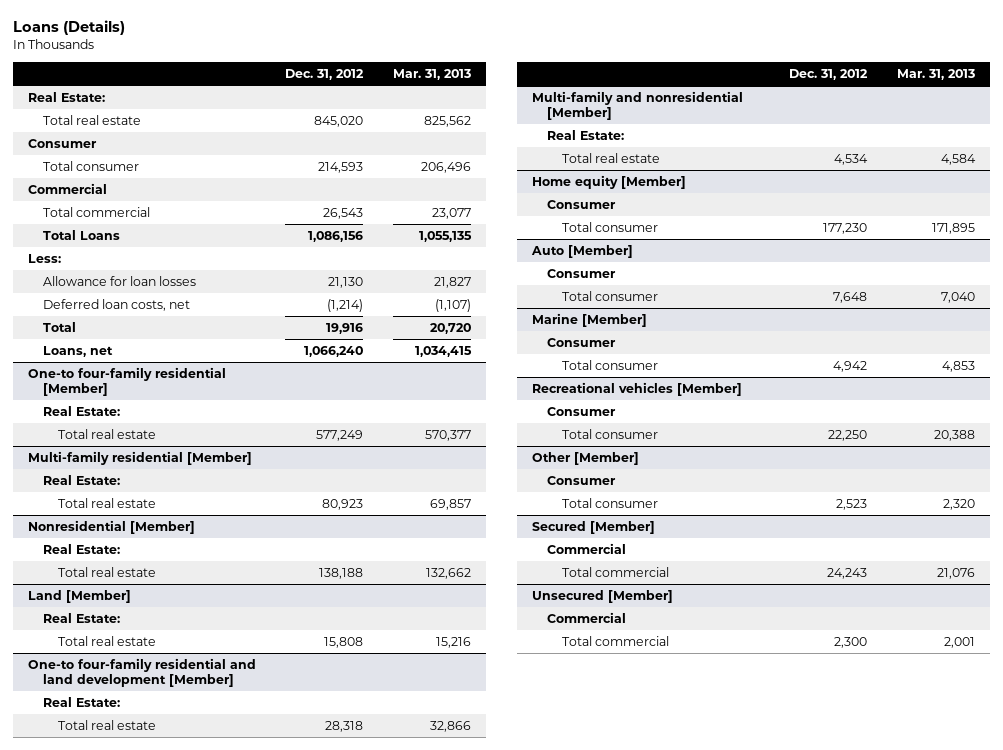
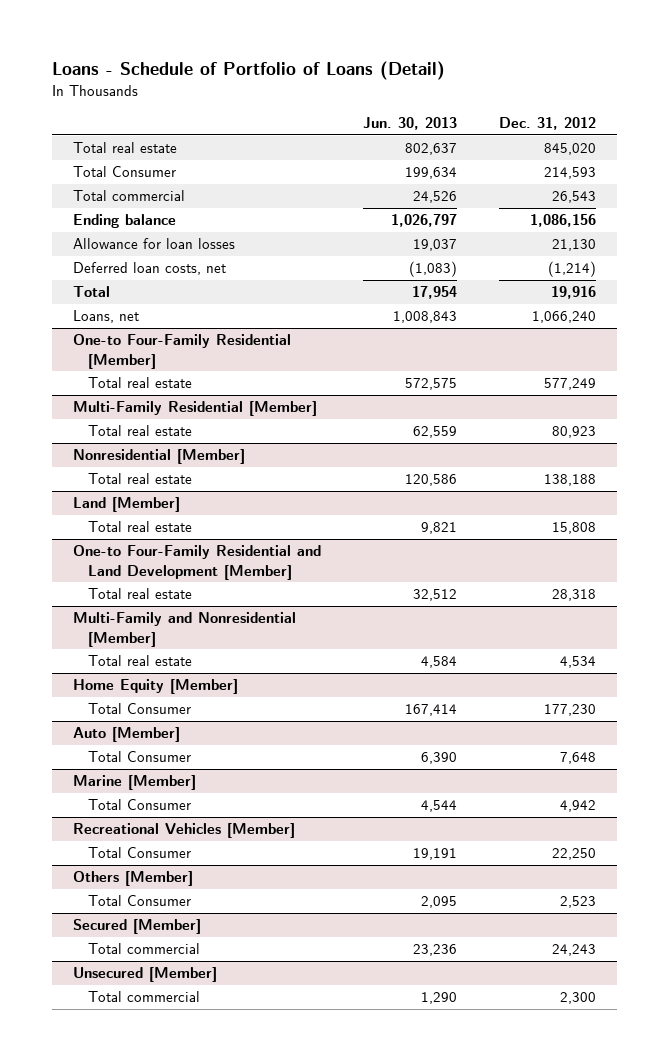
[12,20,125,36] Loans (Details) -> [51,61,445,81] Loans - Schedule of Portfolio of Loans (Detail)
[392,68,471,80] Mar. 31, 2013 -> none
none -> [362,116,457,130] Jun. 30, 2013
[27,92,105,103] Real Estate: -> none
[27,139,97,149] Consumer -> none
[27,183,107,195] Commercial -> none
[43,161,140,172] Total consumer -> [72,166,176,178] Total Consumer
[27,254,61,264] Less: -> none
[43,230,121,241] Total Loans -> [72,214,176,229] Ending balance
[43,406,121,417] Real Estate: -> none
[27,367,226,396] One-to four-family residential [Member] -> [72,334,291,369] One-to Four-Family Residential [Member]
[43,475,121,486] Real Estate: -> none
[27,451,252,466] Multi-family residential [Member] -> [72,401,317,417] Multi-Family Residential [Member]
[43,544,121,555] Real Estate: -> none
[43,613,121,624] Real Estate: -> none
[43,697,121,708] Real Estate: -> none
[27,658,256,687] One-to four-family residential and land development [Member] -> [72,545,321,580] One-to Four-Family Residential and Land Development [Member]
[547,130,625,141] Real Estate: -> none
[531,91,743,120] Multi-family and nonresidential [Member] -> [72,612,296,647] Multi-Family and Nonresidential [Member]
[547,200,617,210] Consumer -> none
[531,175,686,190] Home equity [Member] -> [72,679,238,695] Home Equity [Member]
[562,222,659,233] Total consumer -> [88,703,192,715] Total Consumer
[547,269,617,279] Consumer -> none
[562,291,659,302] Total consumer -> [88,751,192,763] Total Consumer
[547,338,617,348] Consumer -> none
[547,407,617,417] Consumer -> none
[547,476,617,486] Consumer -> none
[562,360,659,371] Total consumer -> [88,799,192,811] Total Consumer
[531,382,742,397] Recreational vehicles [Member] -> [72,823,295,839] Recreational Vehicles [Member]
[562,429,659,440] Total consumer -> [88,847,192,859] Total Consumer
[531,452,639,466] Other [Member] -> [72,871,193,887] Others [Member]
[562,498,659,509] Total consumer -> [88,895,192,907] Total Consumer
[547,543,627,555] Commercial -> none
[547,612,627,624] Commercial -> none

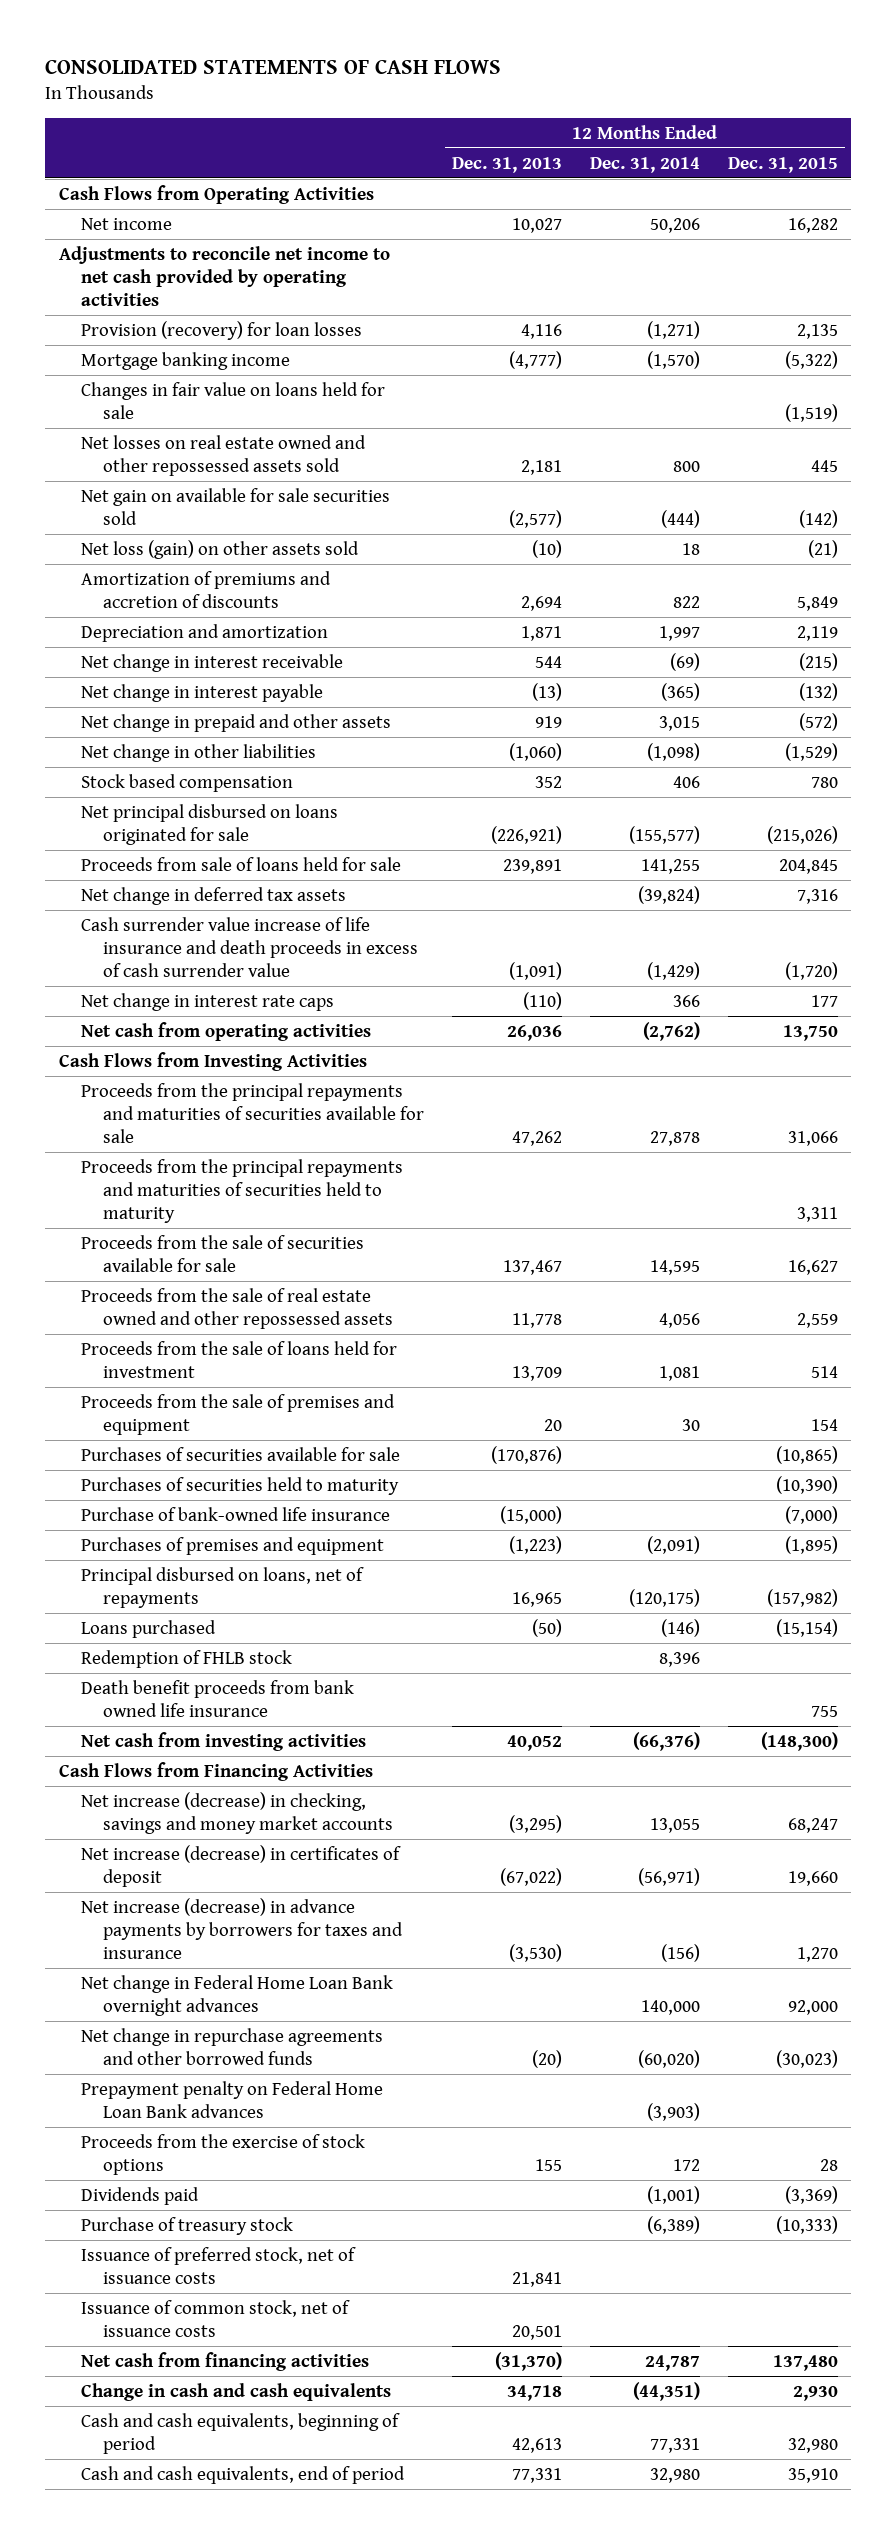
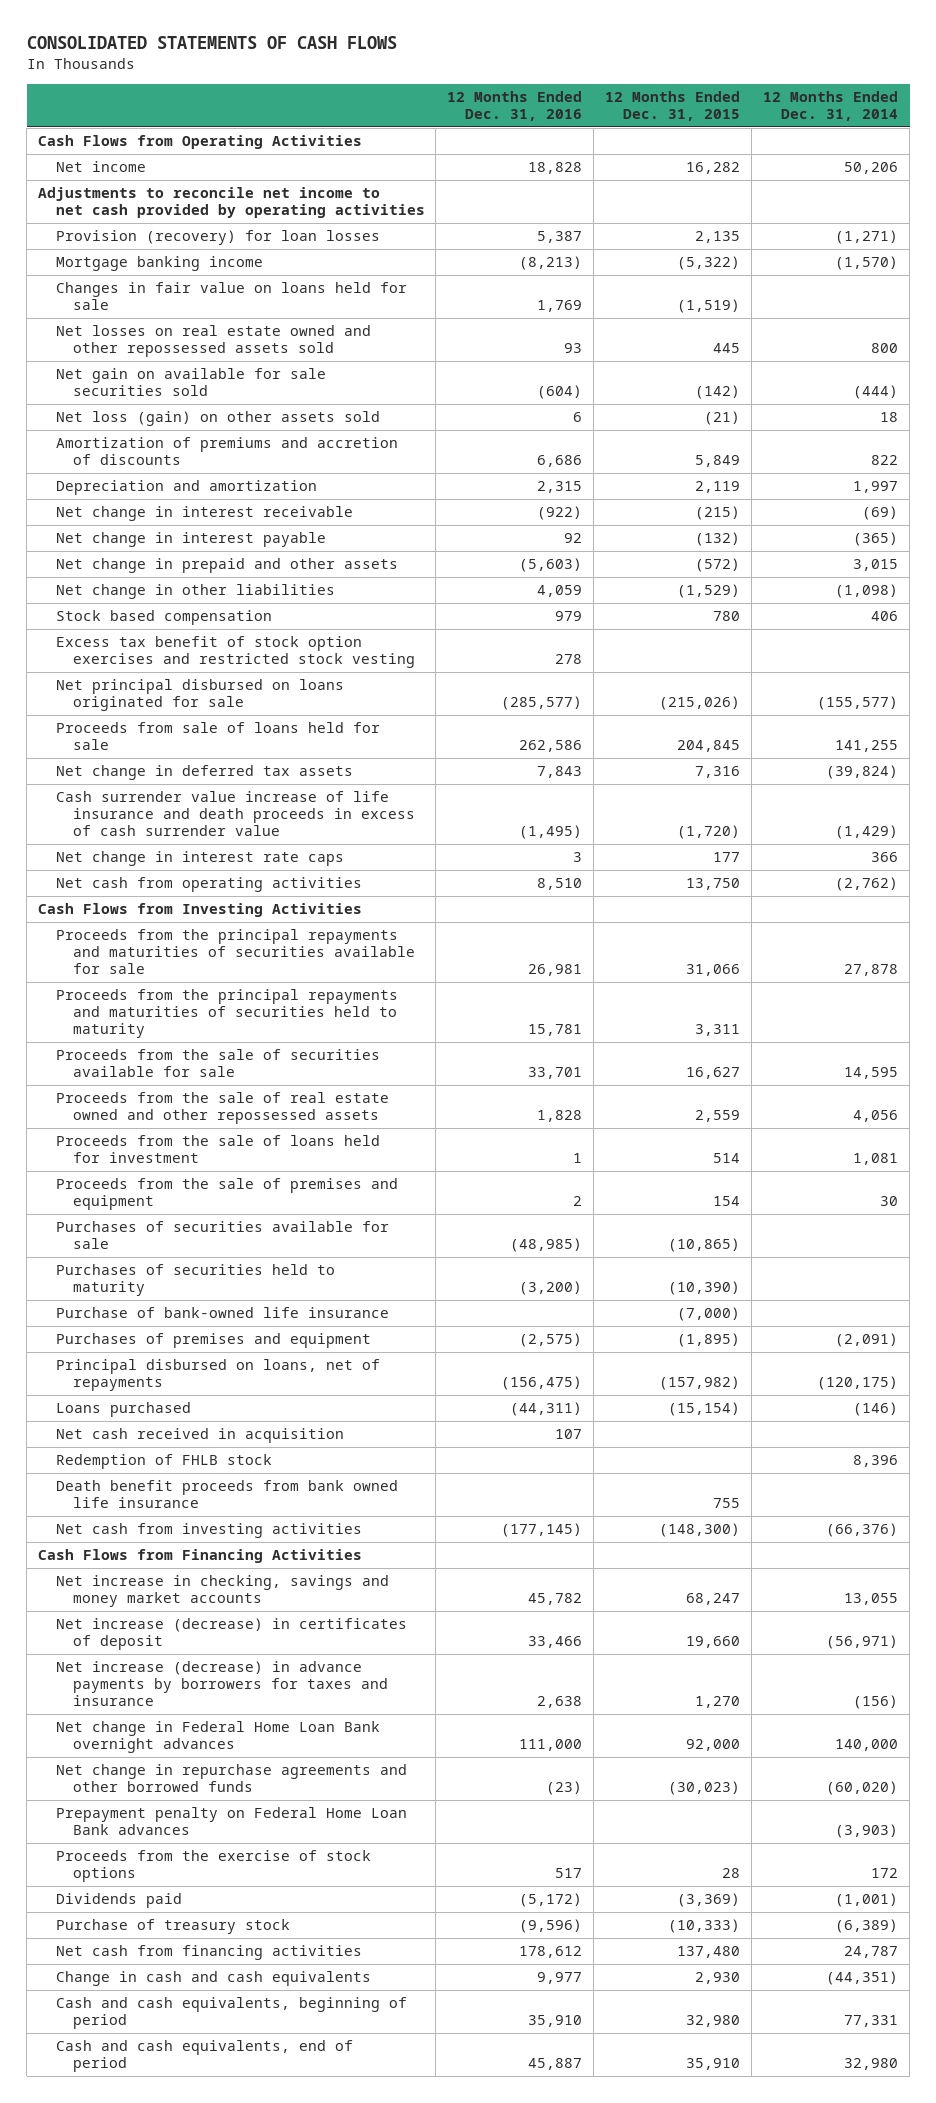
[452,156,563,173] Dec. 31, 2013 -> none
none -> [447,90,583,121] 12 Months Ended Dec. 31, 2016
none -> [55,636,415,669] Excess tax benefit of stock option exercises and restricted stock vesting
none -> [55,1428,344,1444] Net cash received in acquisition
[80,1791,394,1835] Net increase (decrease) in checking, savings and money market accounts -> [55,1575,389,1608] Net increase in checking, savings and money market accounts
[80,2246,356,2285] Issuance of preferred stock, net of issuance costs -> none
[80,2299,350,2338] Issuance of common stock, net of issuance costs -> none

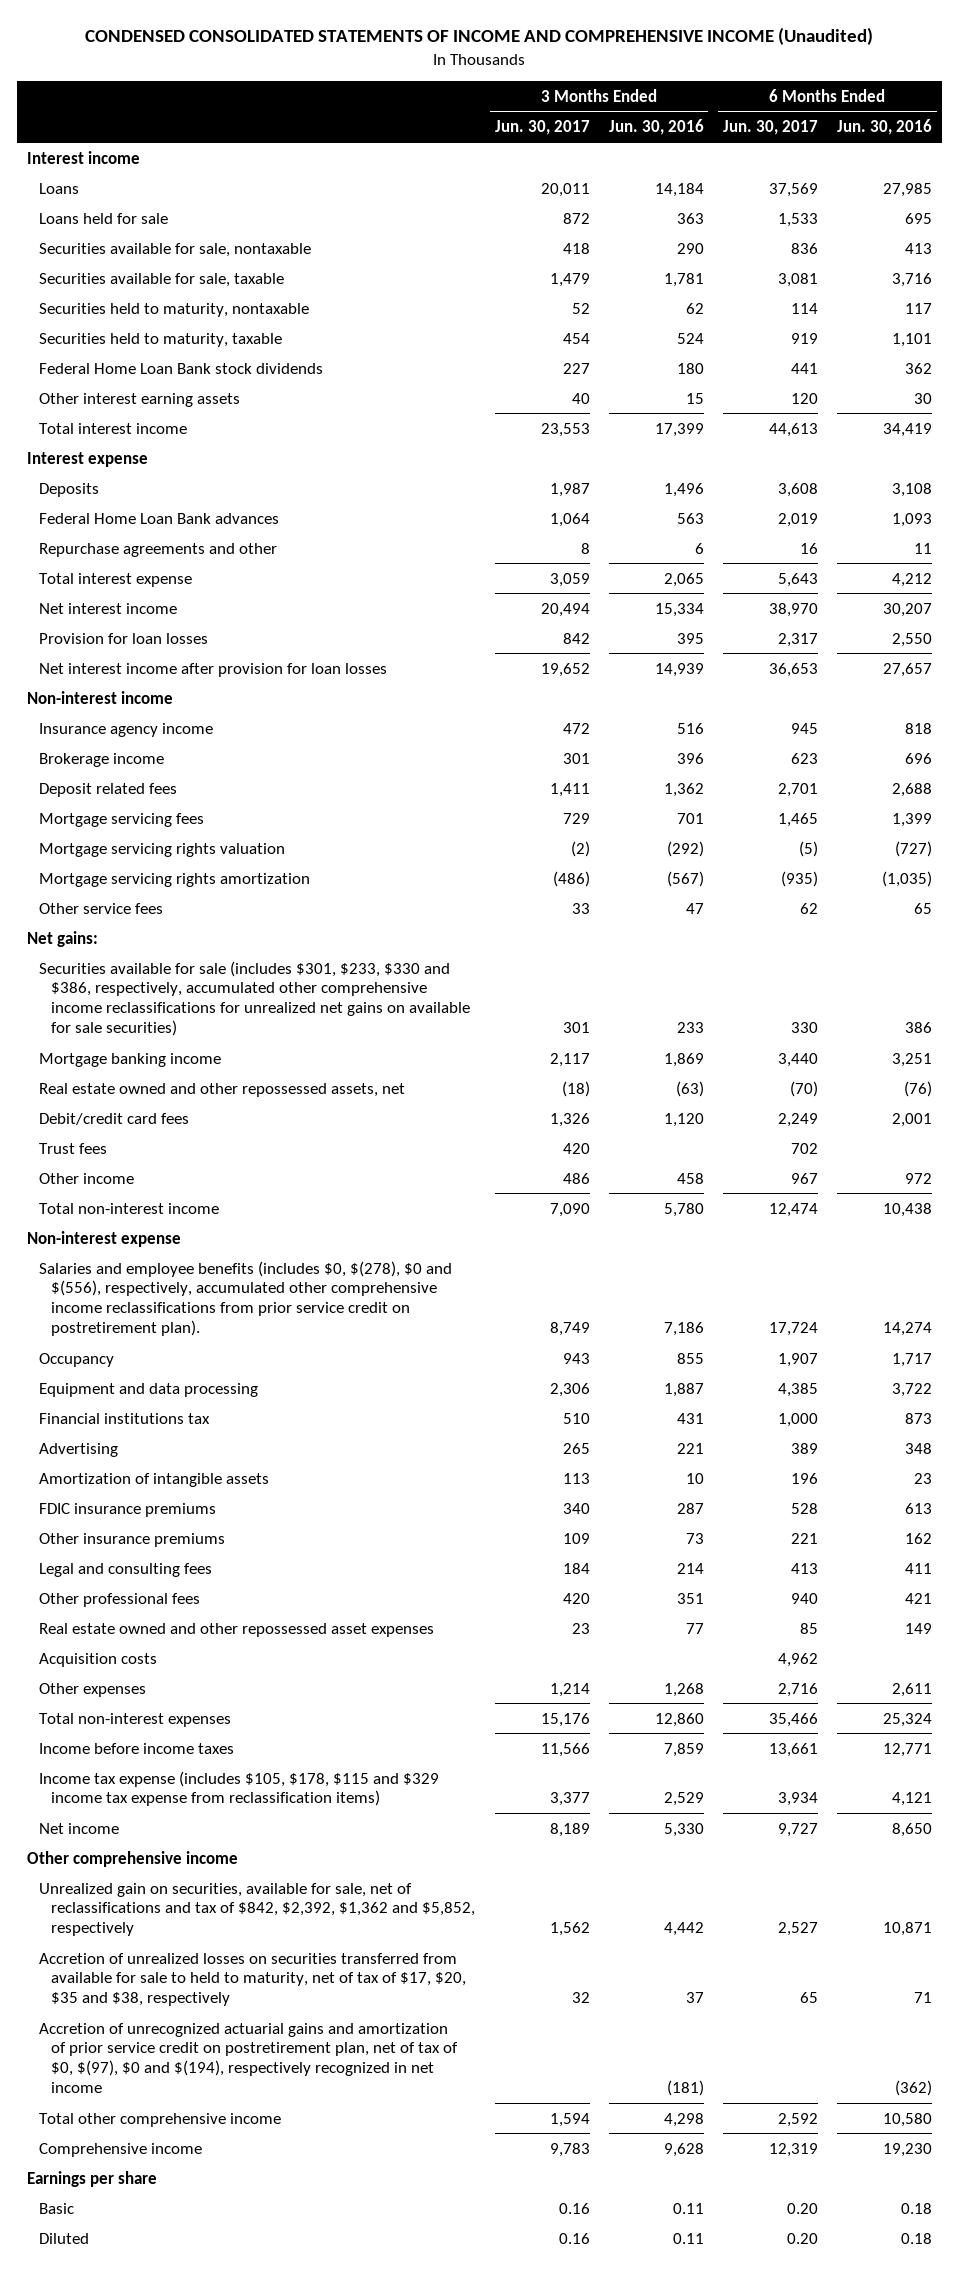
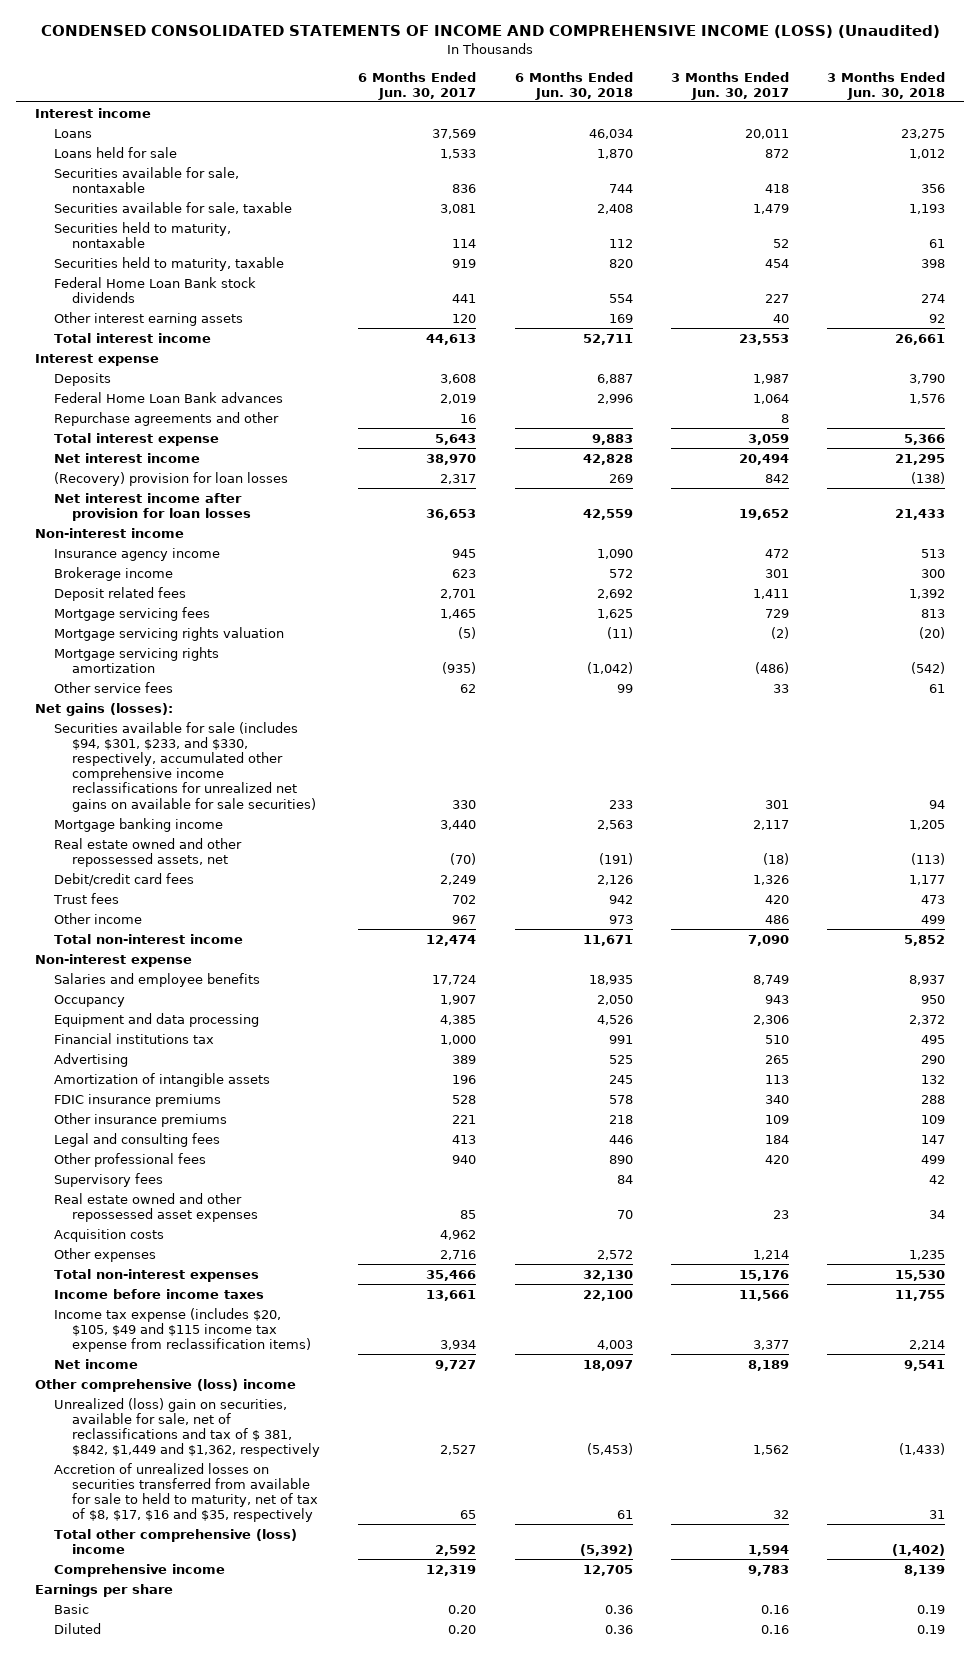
[85,27,874,46] CONDENSED CONSOLIDATED STATEMENTS OF INCOME AND COMPREHENSIVE INCOME (Unaudited) -> [41,25,941,39] CONDENSED CONSOLIDATED STATEMENTS OF INCOME AND COMPREHENSIVE INCOME (LOSS) (Unaudited)
[608,119,704,136] Jun. 30, 2016 -> none
[837,119,933,136] Jun. 30, 2016 -> none
none -> [514,71,633,100] 6 Months Ended Jun. 30, 2018
none -> [827,71,946,100] 3 Months Ended Jun. 30, 2018
[38,632,208,644] Provision for loan losses -> [53,471,288,486] (Recovery) provision for loan losses
[26,930,98,947] Net gains: -> [35,702,174,716] Net gains (losses):
[38,960,471,1036] Securities available for sale (includes $301, $233, $330 and $386, respectively, accumulated other comprehensive income reclassifications for unrealized net gains on available for sale securities) -> [53,721,317,812] Securities available for sale (includes $94, $301, $233, and $330, respectively, accumulated other comprehensive income reclassifications for unrealized net gains on available for sale securities)
[38,1260,452,1336] Salaries and employee benefits (includes $0, $(278), $0 and $(556), respectively, accumulated other comprehensive income reclassifications from prior service credit on postretirement plan). -> [53,972,260,987] Salaries and employee benefits
none -> [53,1172,163,1187] Supervisory fees
[38,1770,439,1807] Income tax expense (includes $105, $178, $115 and $329 income tax expense from reclassification items) -> [53,1307,312,1353] Income tax expense (includes $20, $105, $49 and $115 income tax expense from reclassification items)
[38,2022,459,2093] Accretion of unrecognized actuarial gains and amortization of prior service credit on postretirement plan, net of tax of $0, $(97), $0 and $(194), respectively recognized in net income -> none
[26,1850,238,1867] Other comprehensive income -> [35,1378,297,1392] Other comprehensive (loss) income
[38,1882,476,1936] Unrealized gain on securities, available for sale, net of reclassifications and tax of $842, $2,392, $1,362 and $5,852, respectively -> [53,1397,321,1458] Unrealized (loss) gain on securities, available for sale, net of reclassifications and tax of $ 381, $842, $1,449 and $1,362, respectively
[38,1952,467,2006] Accretion of unrealized losses on securities transferred from available for sale to held to maturity, net of tax of $17, $20, $35 and $38, respectively -> [53,1462,319,1523] Accretion of unrealized losses on securities transferred from available for sale to held to maturity, net of tax of $8, $17, $16 and $35, respectively
[38,2112,281,2127] Total other comprehensive income -> [53,1528,297,1554] Total other comprehensive (loss) income

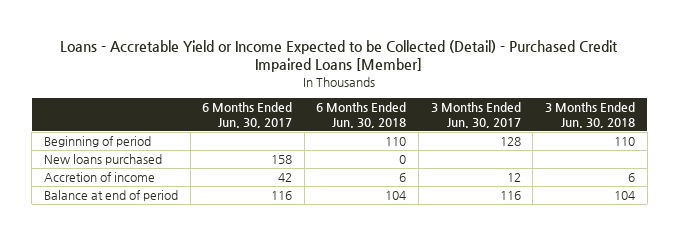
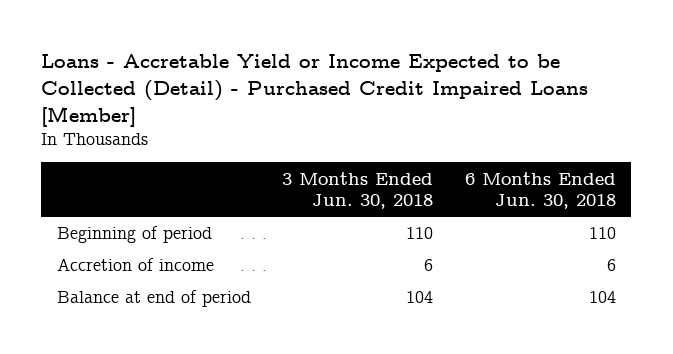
[202,102,293,128] 6 Months Ended Jun. 30, 2017 -> none
[430,102,521,128] 3 Months Ended Jun. 30, 2017 -> none
[43,154,162,166] New loans purchased -> none

